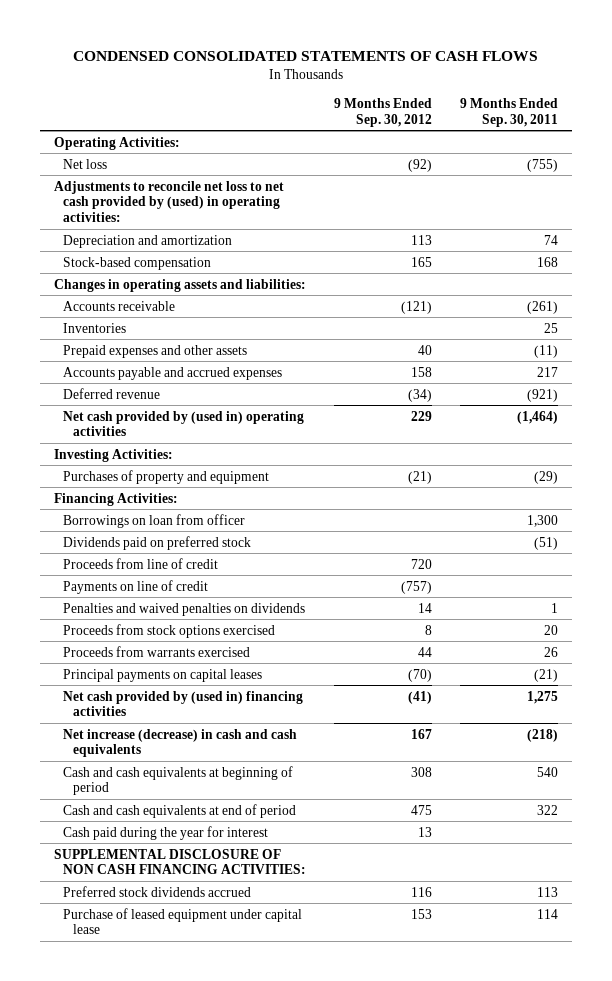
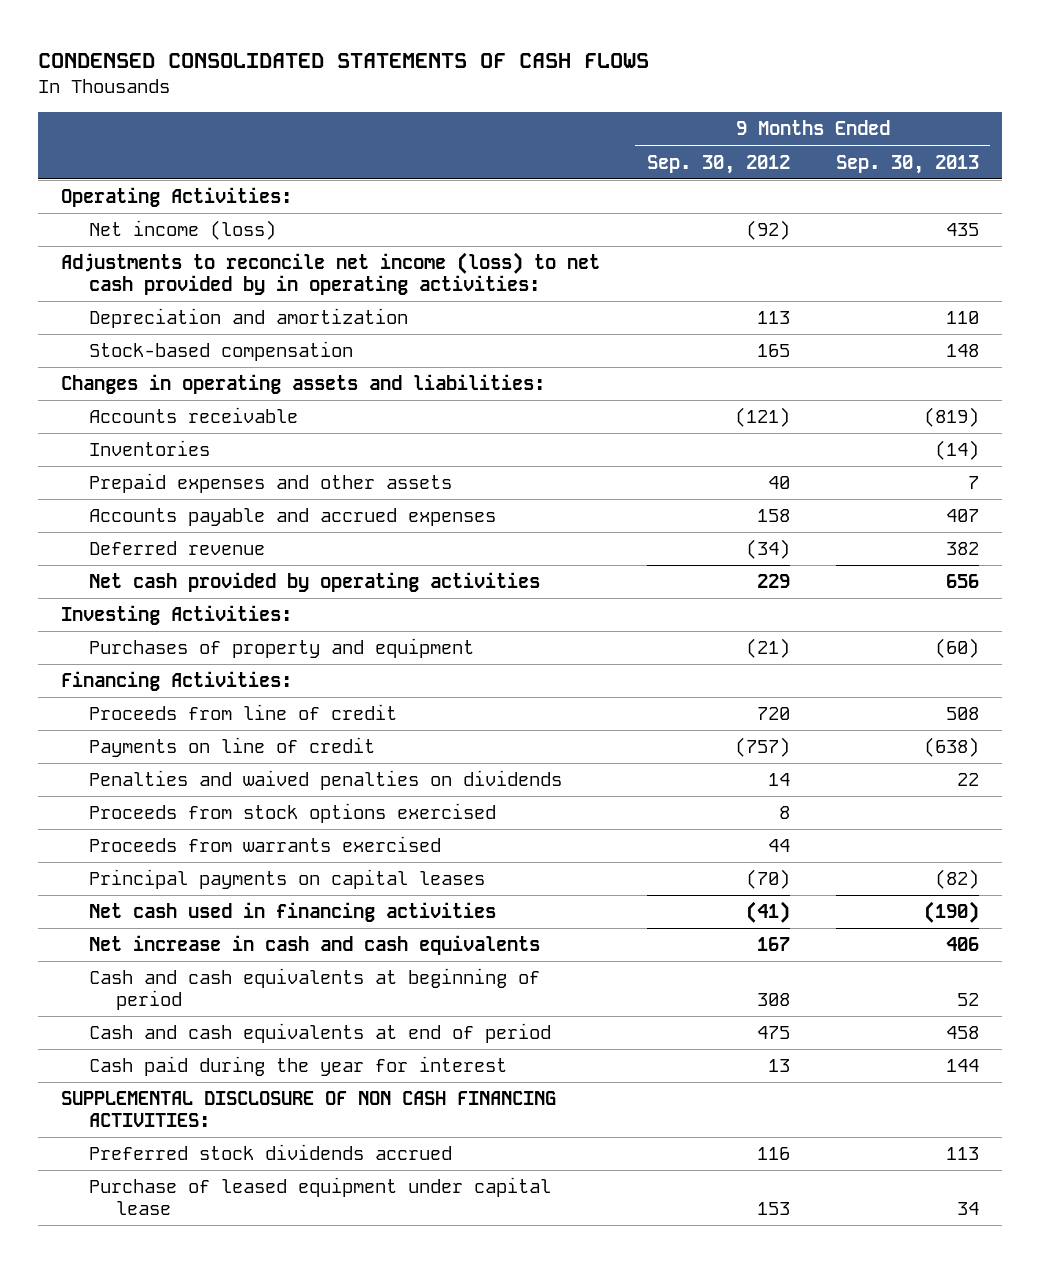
[460,97,559,127] 9 Months Ended Sep. 30, 2011 -> none
none -> [835,154,979,174] Sep. 30, 2013
[63,158,108,169] Net loss -> [88,220,276,241] Net income (loss)
[53,180,284,222] Adjustments to reconcile net loss to net cash provided by (used) in operating activities: -> [61,252,601,296] Adjustments to reconcile net income (loss) to net cash provided by in operating activities:
[63,410,305,437] Net cash provided by (used in) operating activities -> [88,572,540,593] Net cash provided by operating activities
[63,513,246,528] Borrowings on loan from officer -> none
[63,535,252,550] Dividends paid on preferred stock -> none
[63,690,304,717] Net cash provided by (used in) financing activities -> [88,902,496,923] Net cash used in financing activities
[63,728,298,758] Net increase (decrease) in cash and cash equivalents -> [88,935,540,956] Net increase in cash and cash equivalents

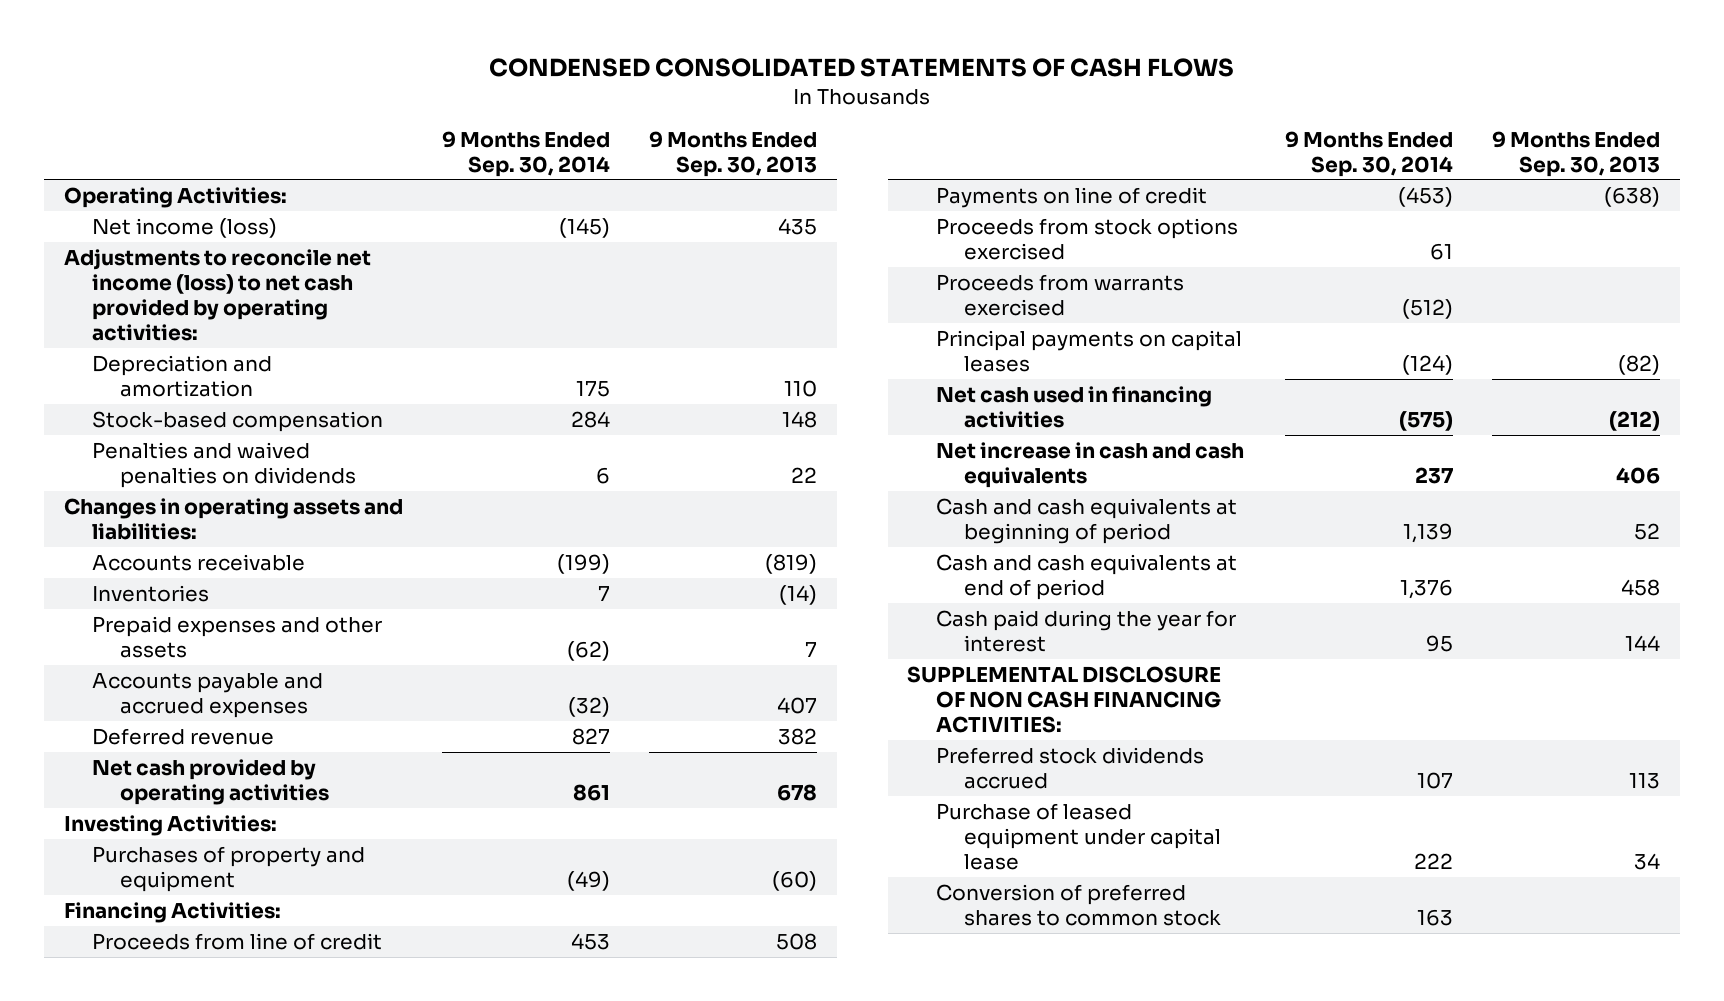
[646,154,790,174] Sep. 30, 2012 -> none
none -> [442,130,611,177] 9 Months Ended Sep. 30, 2014
[61,252,601,296] Adjustments to reconcile net income (loss) to net cash provided by in operating activities: -> [63,248,371,341] Adjustments to reconcile net income (loss) to net cash provided by operating activities:
[88,770,562,791] Penalties and waived penalties on dividends -> [92,441,357,488] Penalties and waived penalties on dividends
[945,574,979,589] 656 -> [777,783,818,801] 678
[923,901,979,924] (190) -> [1609,410,1661,431] (212)
none -> [935,883,1221,926] Conversion of preferred shares to common stock

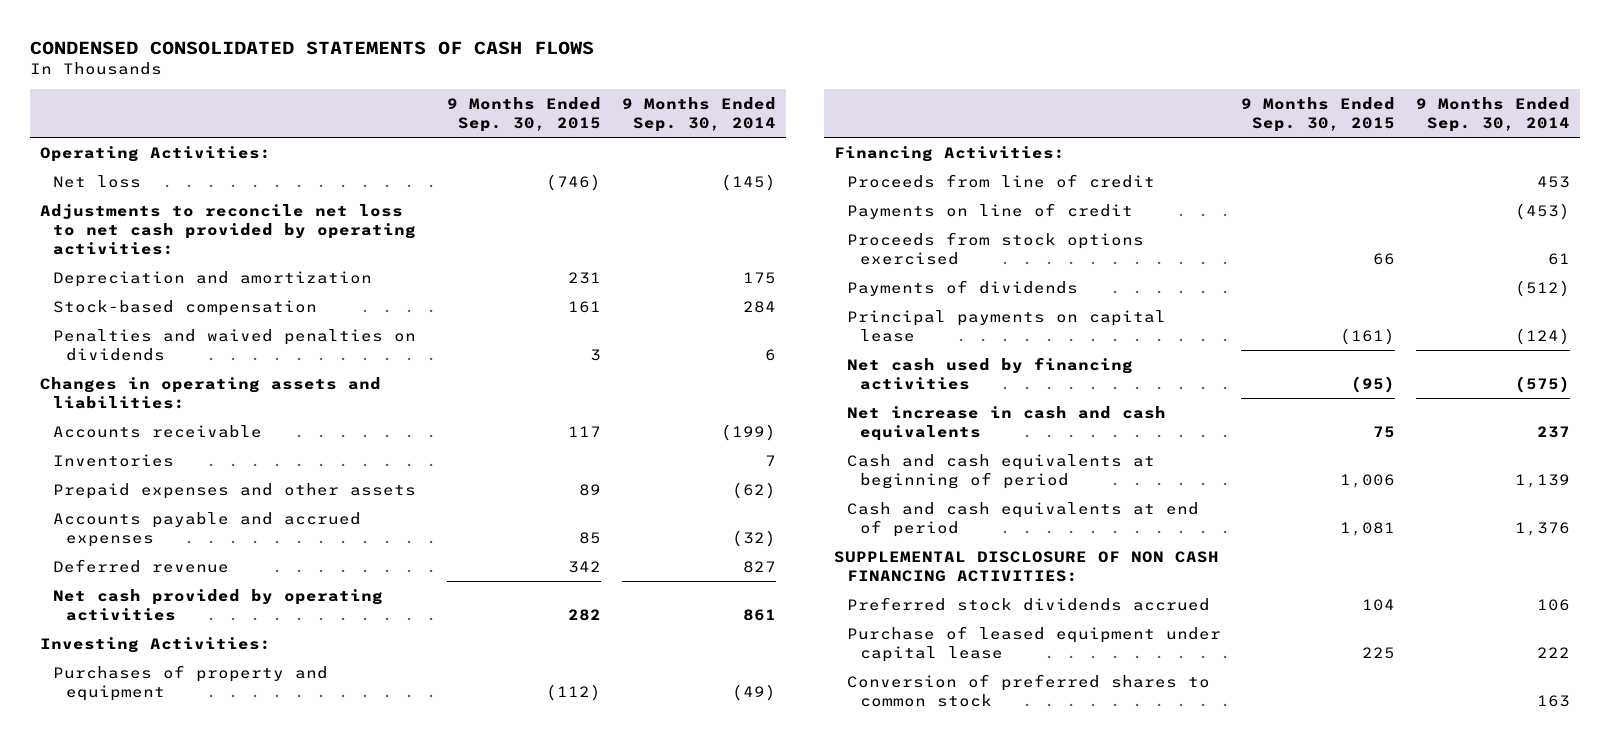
[649,130,818,177] 9 Months Ended Sep. 30, 2013 -> none
none -> [447,96,602,133] 9 Months Ended Sep. 30, 2015
[92,217,278,238] Net income (loss) -> [52,174,141,188] Net loss
[63,248,371,341] Adjustments to reconcile net income (loss) to net cash provided by operating activities: -> [40,203,416,256] Adjustments to reconcile net loss to net cash provided by operating activities:
[935,273,1184,316] Proceeds from warrants exercised -> [846,279,1078,296] Payments of dividends
[935,329,1242,372] Principal payments on capital leases -> [846,309,1166,342] Principal payments on capital lease
[935,385,1212,428] Net cash used in financing activities -> [846,356,1133,390] Net cash used by financing activities
[935,609,1236,652] Cash paid during the year for interest -> none
[1417,771,1454,789] 107 -> [1536,598,1570,611] 106

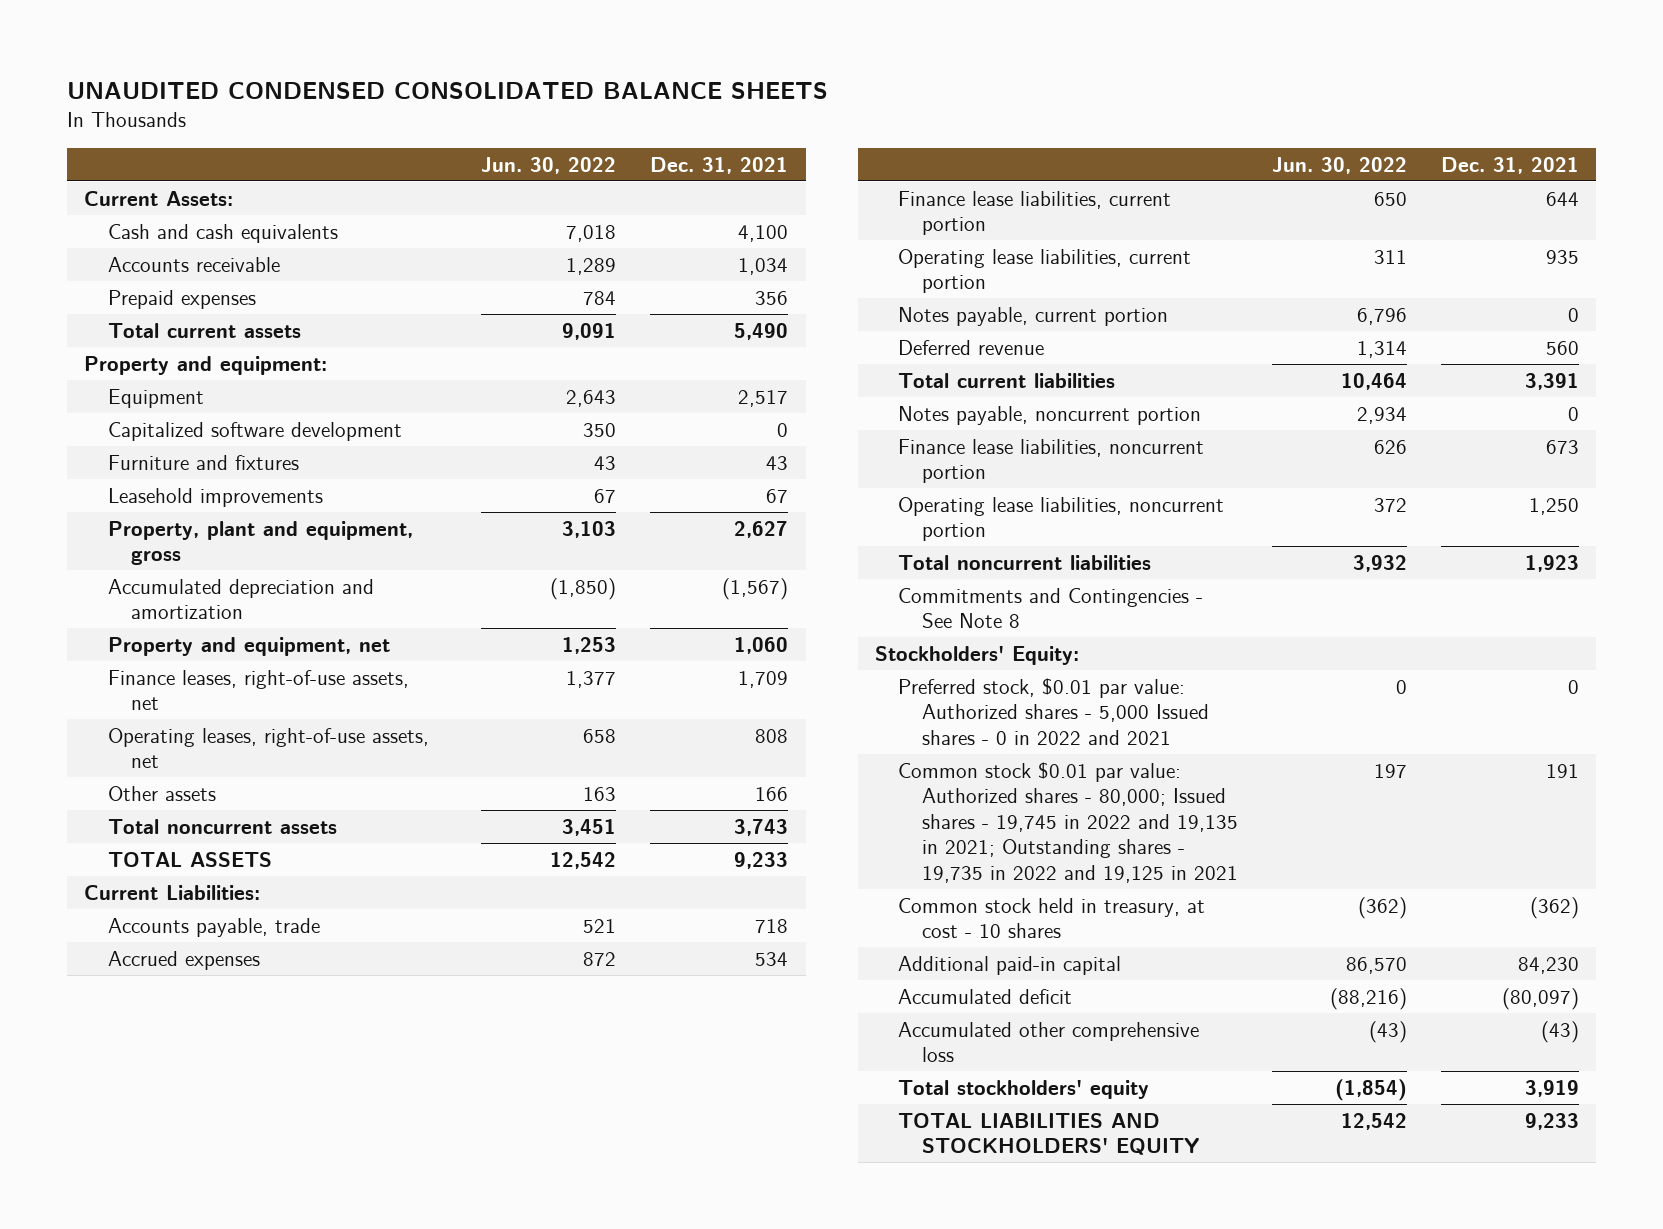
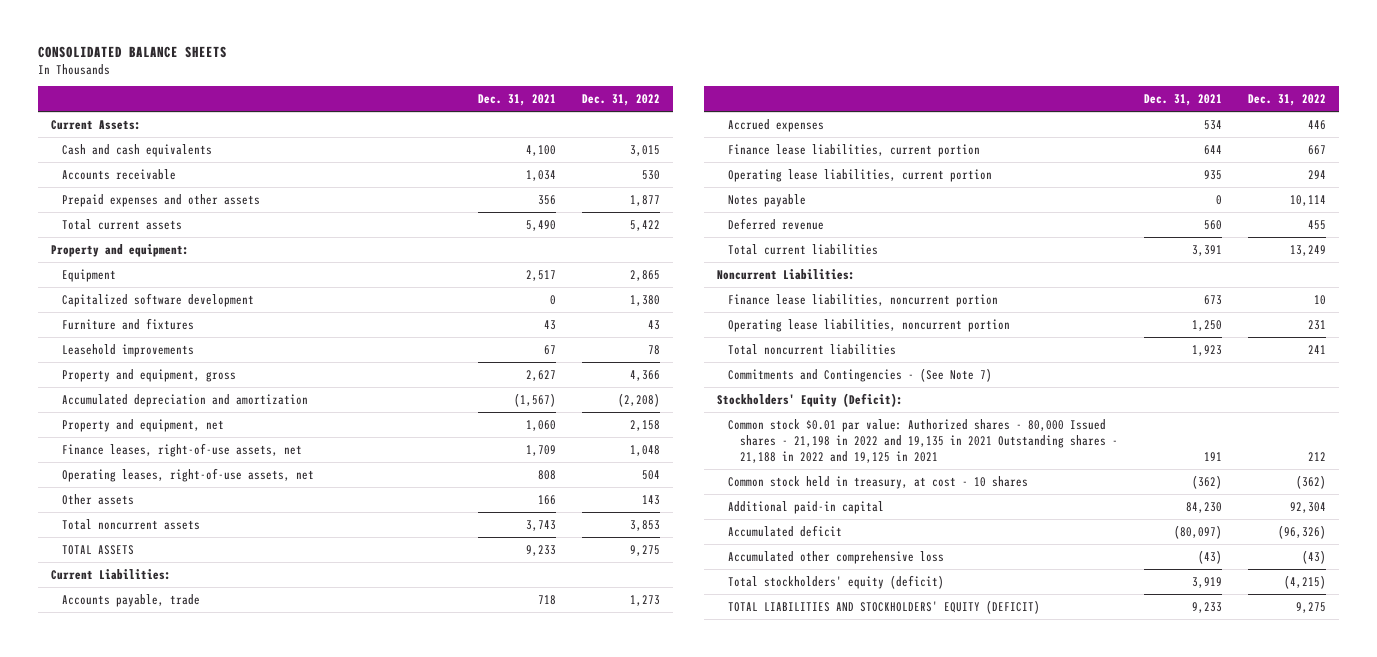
[66,82,828,100] UNAUDITED CONDENSED CONSOLIDATED BALANCE SHEETS -> [37,46,227,59] CONSOLIDATED BALANCE SHEETS
[481,156,617,174] Jun. 30, 2022 -> none
none -> [581,94,660,107] Dec. 31, 2022
[107,289,256,309] Prepaid expenses -> [62,193,261,207] Prepaid expenses and other assets
[107,520,413,566] Property, plant and equipment, gross -> [62,368,237,382] Property and equipment, gross
[898,306,1169,326] Notes payable, current portion -> [728,193,807,207] Notes payable
[898,405,1202,425] Notes payable, noncurrent portion -> none
none -> [716,268,855,280] Noncurrent Liabilities:
[898,677,1209,745] Preferred stock, $0.01 par value: Authorized shares - 5,000 Issued shares - 0 in 2022 and 2021 -> none
[898,587,1204,629] Commitments and Contingencies - See Note 8 -> [728,367,993,382] Commitments and Contingencies - (See Note 7)
[874,645,1079,665] Stockholders' Equity: -> [716,392,903,407] Stockholders' Equity (Deficit):
[898,761,1238,883] Common stock $0.01 par value: Authorized shares - 80,000; Issued shares - 19,745 in 2022 and 19,135 in 2021; Outstanding shares - 19,735 in 2022 and 19,125 in 2021 -> [728,418,1119,463] Common stock $0.01 par value: Authorized shares - 80,000 Issued shares - 21,198 in 2022 and 19,135 in 2021 Outstanding shares - 21,188 in 2022 and 19,125 in 2021
[898,1079,1150,1099] Total stockholders' equity -> [728,574,945,589] Total stockholders' equity (deficit)
[898,1112,1199,1156] TOTAL LIABILITIES AND STOCKHOLDERS' EQUITY -> [728,599,1041,614] TOTAL LIABILITIES AND STOCKHOLDERS' EQUITY (DEFICIT)

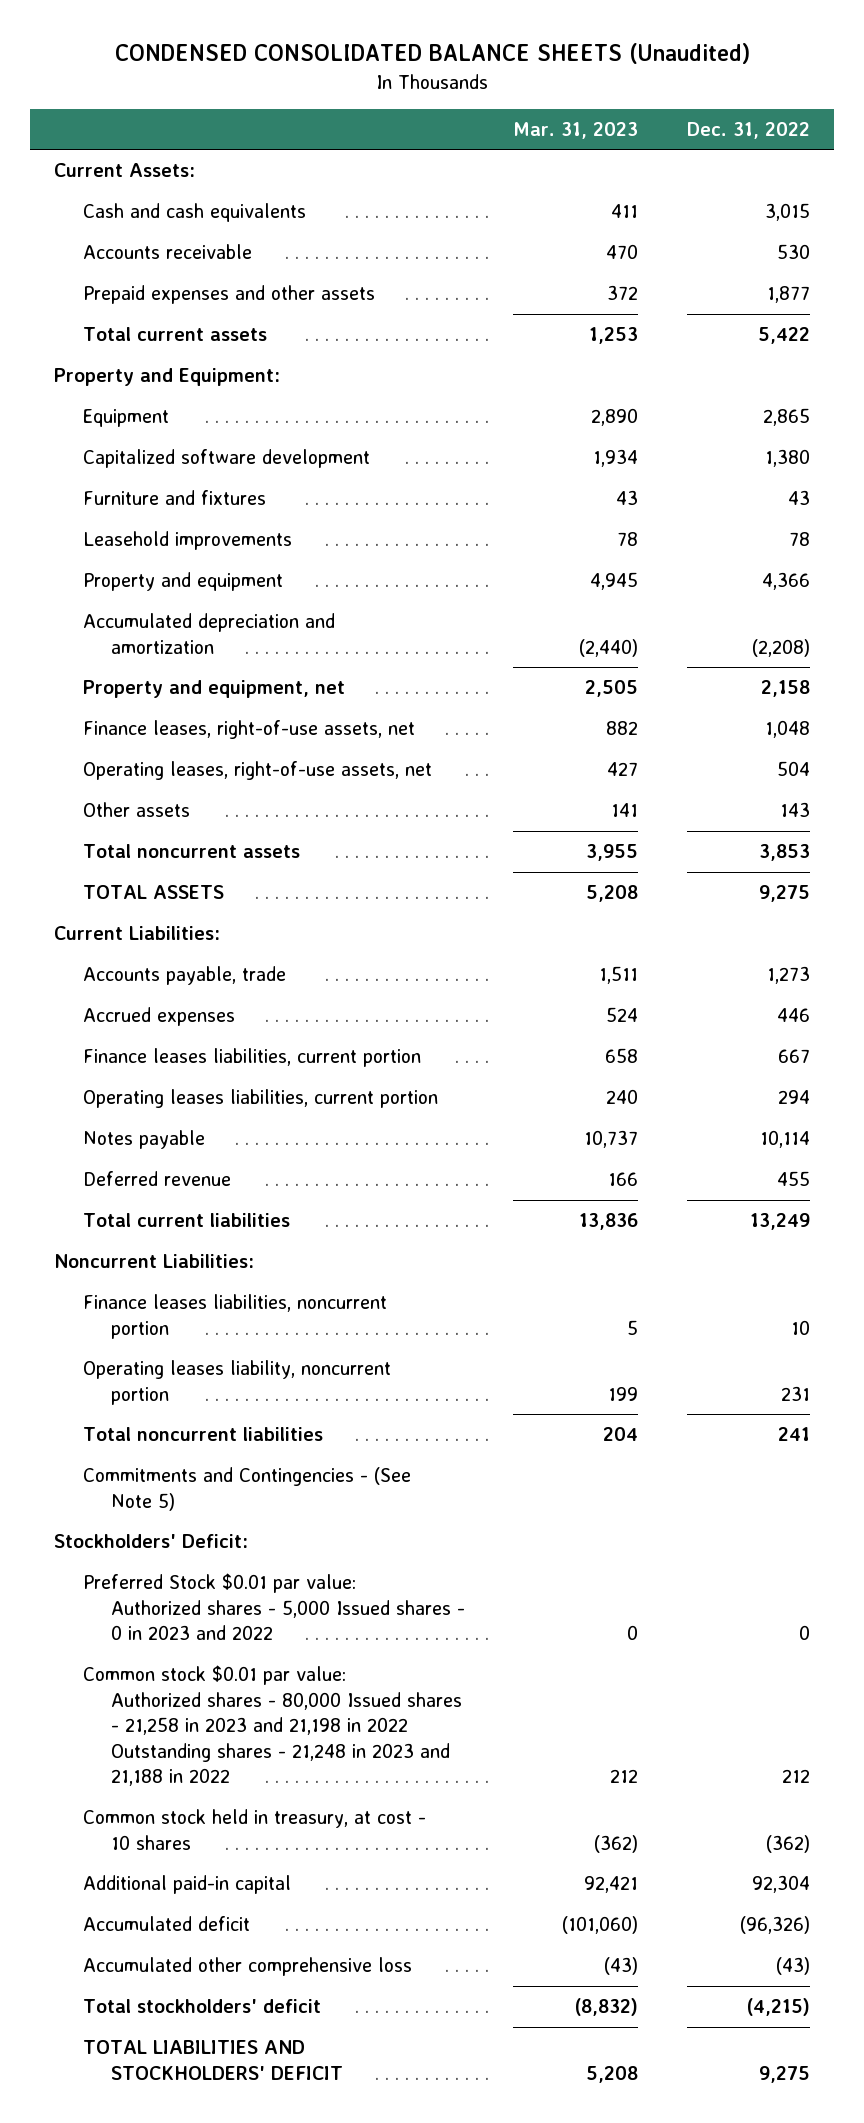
[37,46,227,59] CONSOLIDATED BALANCE SHEETS -> [115,43,751,65] CONDENSED CONSOLIDATED BALANCE SHEETS (Unaudited)
[477,94,556,107] Dec. 31, 2021 -> none
none -> [513,121,639,139] Mar. 31, 2023
[50,243,189,257] Property and equipment: -> [54,368,281,387] Property and Equipment:
[62,368,237,382] Property and equipment, gross -> [82,572,283,592] Property and equipment
[728,143,981,157] Finance lease liabilities, current portion -> [82,1048,421,1068] Finance leases liabilities, current portion
[728,168,993,182] Operating lease liabilities, current portion -> [82,1089,438,1109] Operating leases liabilities, current portion
[728,293,999,307] Finance lease liabilities, noncurrent portion -> [82,1294,387,1339] Finance leases liabilities, noncurrent portion
[728,318,1011,332] Operating lease liabilities, noncurrent portion -> [82,1360,391,1405] Operating leases liability, noncurrent portion
[728,367,993,382] Commitments and Contingencies - (See Note 7) -> [82,1467,411,1511] Commitments and Contingencies - (See Note 5)
[716,392,903,407] Stockholders' Equity (Deficit): -> [54,1534,249,1549] Stockholders' Deficit:
none -> [82,1573,465,1641] Preferred Stock $0.01 par value: Authorized shares - 5,000 Issued shares - 0 in 2023 and 2022
[728,418,1119,463] Common stock $0.01 par value: Authorized shares - 80,000 Issued shares - 21,198 in 2022 and 19,135 in 2021 Outstanding shares - 21,188 in 2022 and 19,125 in 2021 -> [82,1665,462,1787] Common stock $0.01 par value: Authorized shares - 80,000 Issued shares - 21,258 in 2023 and 21,198 in 2022 Outstanding shares - 21,248 in 2023 and 21,188 in 2022
[728,574,945,589] Total stockholders' equity (deficit) -> [82,1999,321,2014] Total stockholders' deficit
[728,599,1041,614] TOTAL LIABILITIES AND STOCKHOLDERS' EQUITY (DEFICIT) -> [82,2040,343,2080] TOTAL LIABILITIES AND STOCKHOLDERS' DEFICIT

